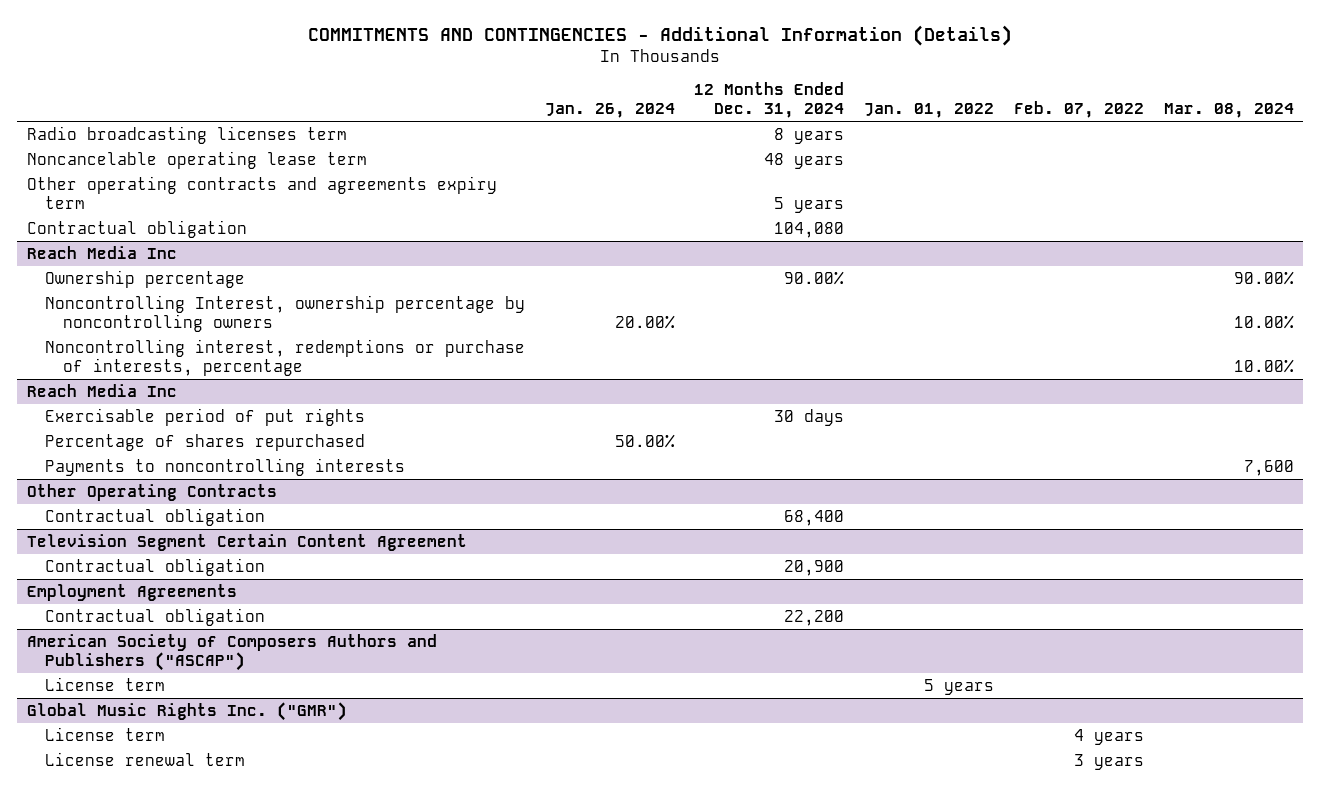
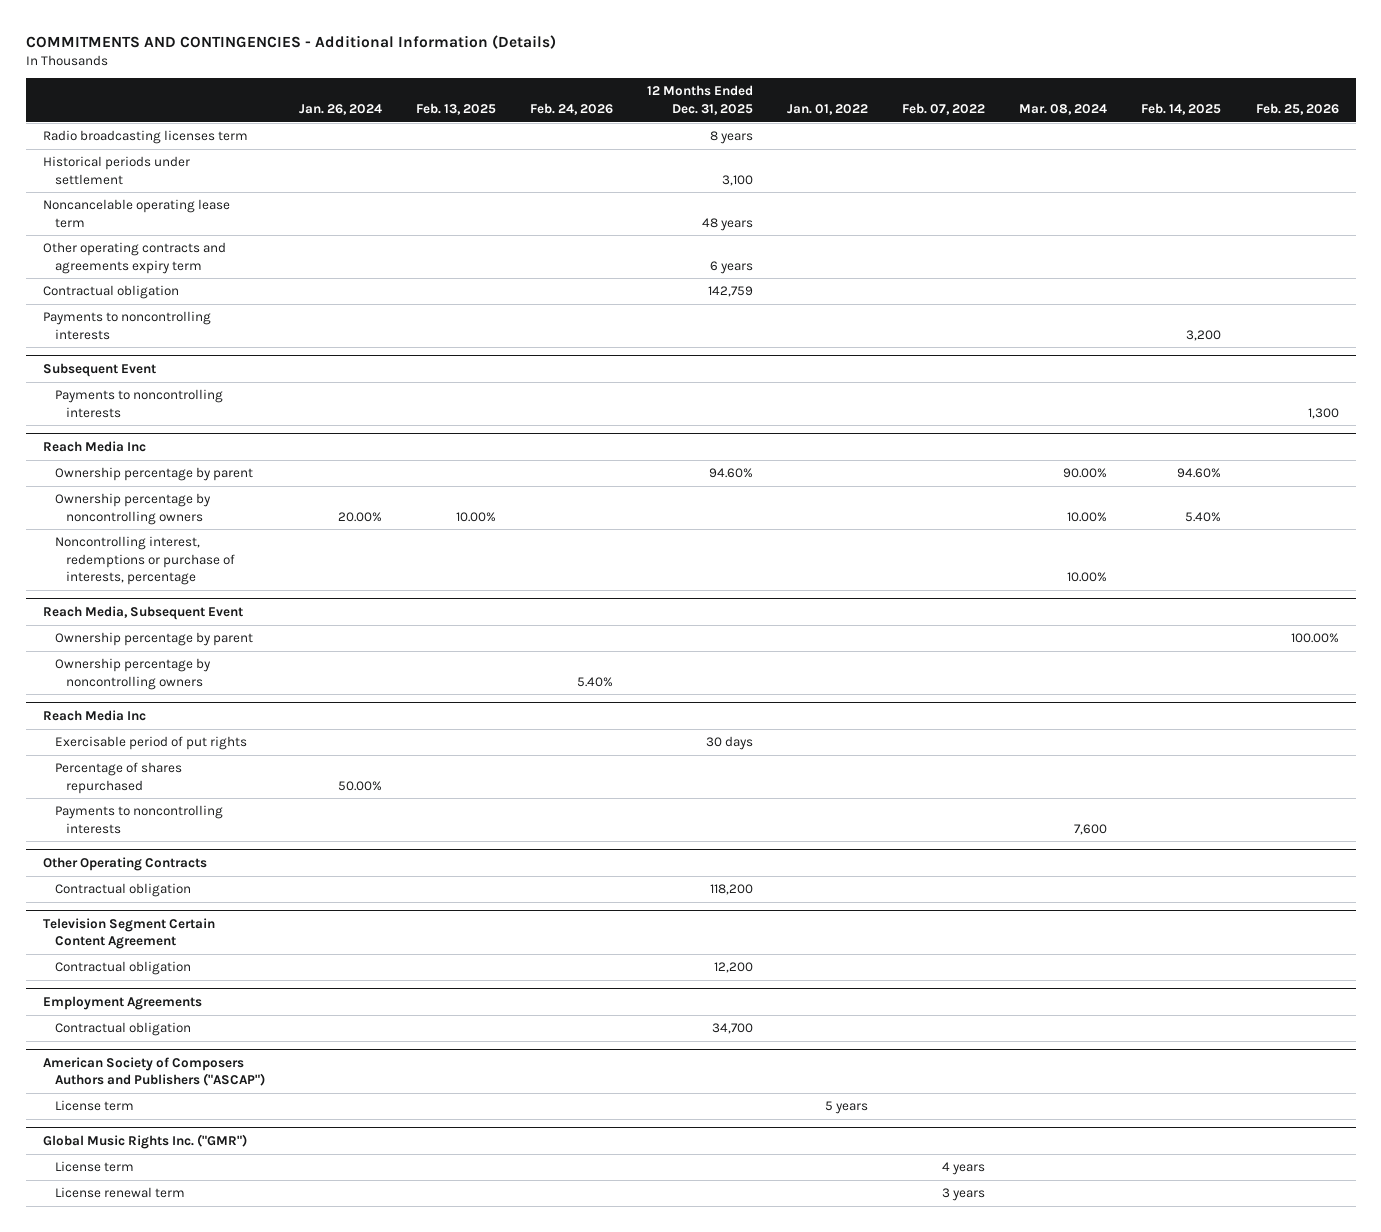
[694,81,845,119] 12 Months Ended Dec. 31, 2024 -> none
none -> [415,102,496,115] Feb. 13, 2025
none -> [529,102,613,115] Feb. 24, 2026
none -> [646,85,753,115] 12 Months Ended Dec. 31, 2025
none -> [1141,102,1222,115] Feb. 14, 2025
none -> [1255,102,1339,115] Feb. 25, 2026
none -> [42,156,190,185] Historical periods under settlement
none -> [42,311,211,340] Payments to noncontrolling interests
none -> [42,362,156,377] Subsequent Event
none -> [54,389,223,418] Payments to noncontrolling interests
[44,269,245,288] Ownership percentage -> [54,467,253,482] Ownership percentage by parent
[44,294,525,333] Noncontrolling Interest, ownership percentage by noncontrolling owners -> [54,493,211,525] Ownership percentage by noncontrolling owners
none -> [42,605,243,620] Reach Media, Subsequent Event
none -> [54,632,253,647] Ownership percentage by parent
none -> [54,658,211,690] Ownership percentage by noncontrolling owners

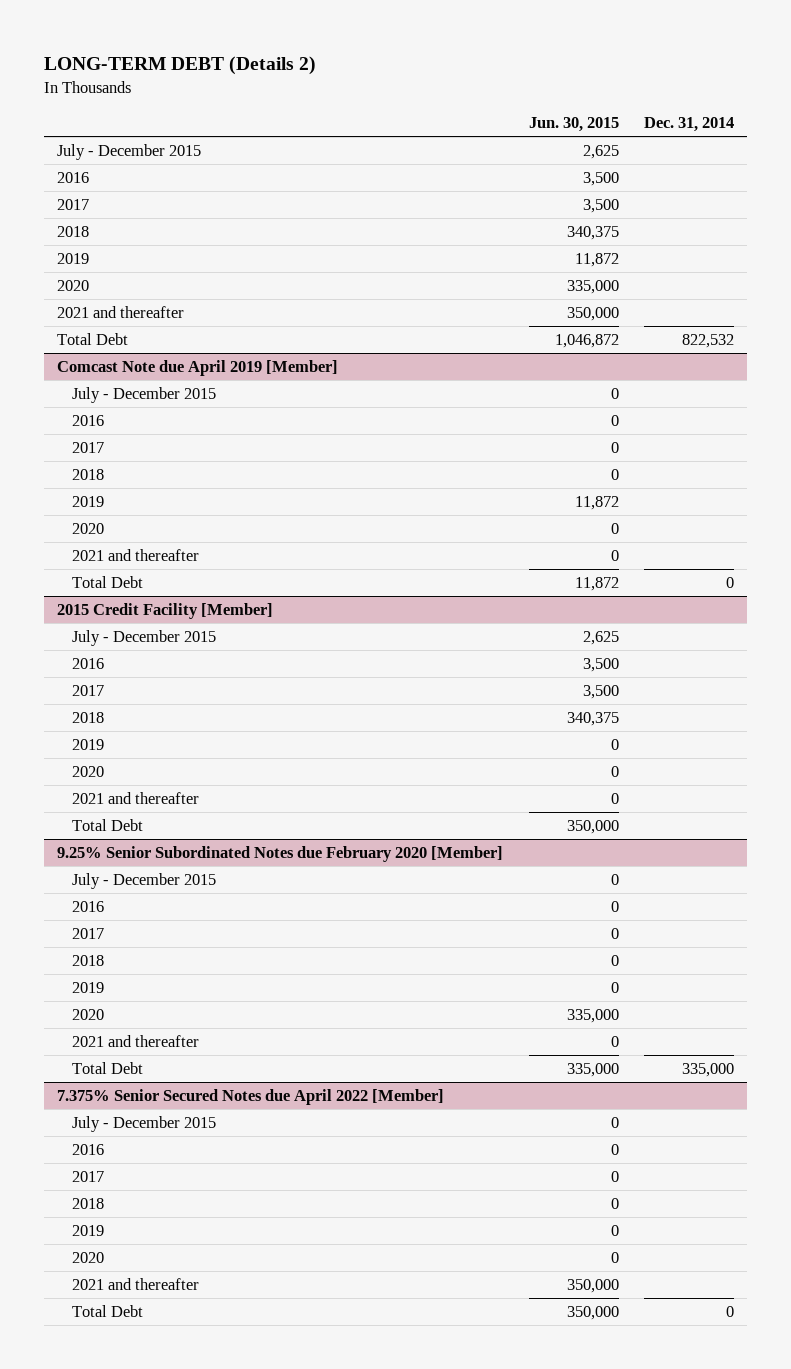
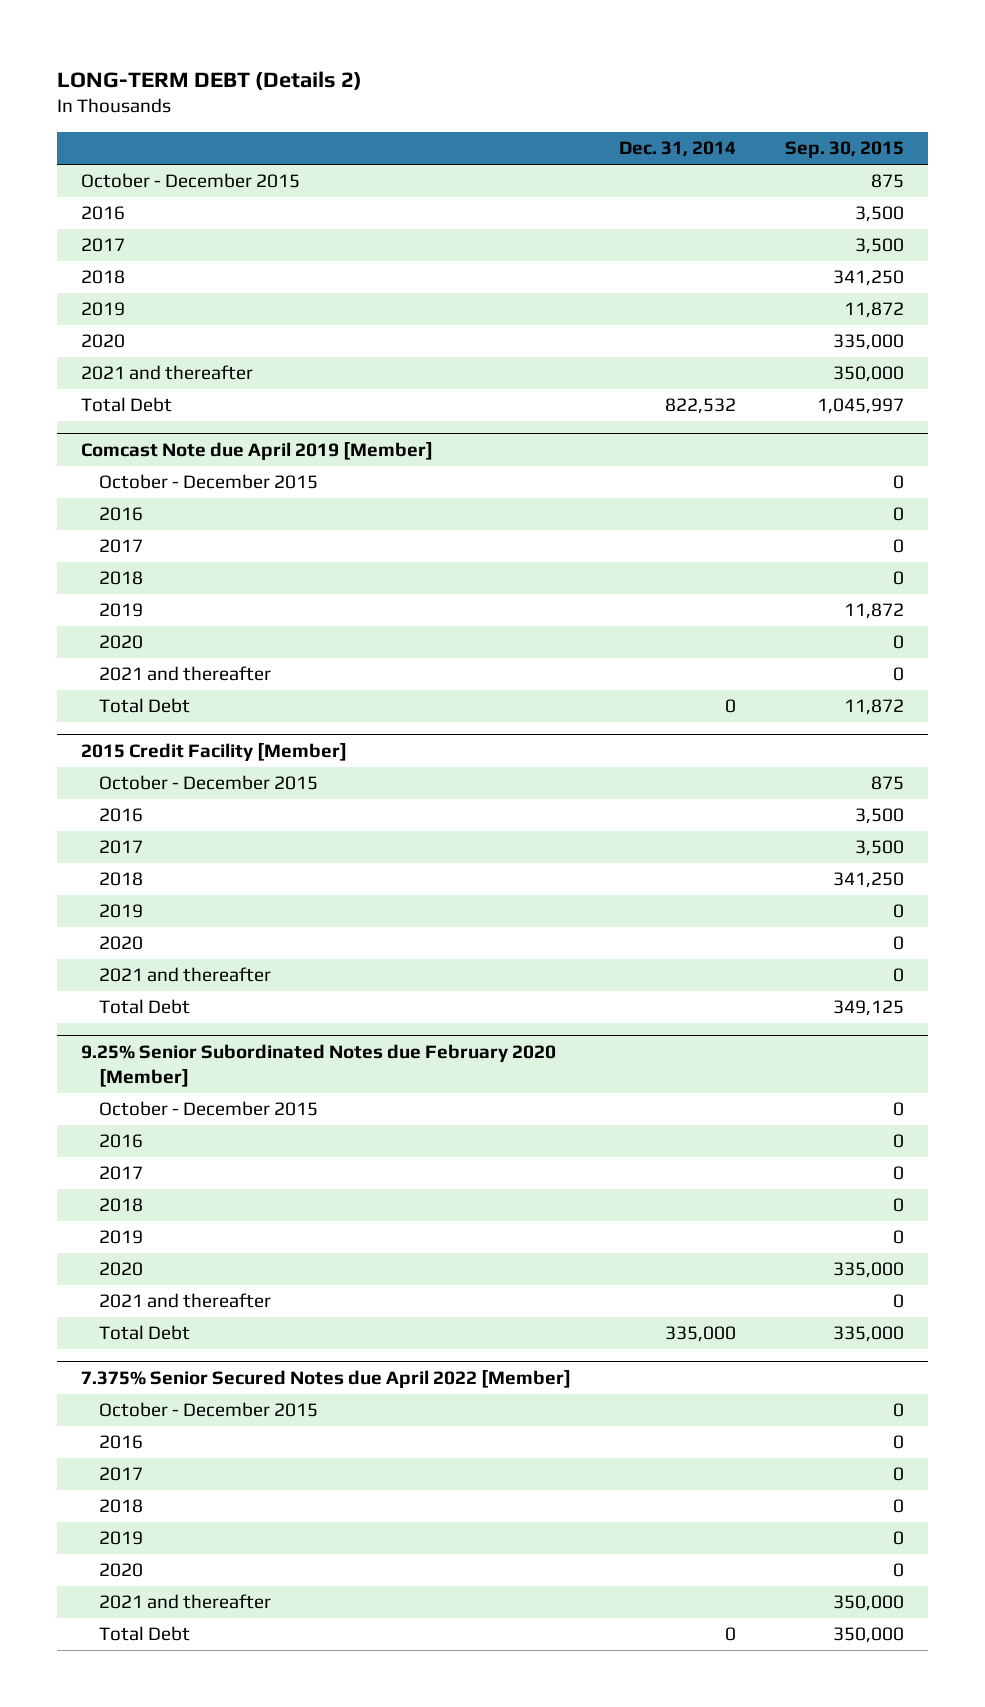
[528,117,619,133] Jun. 30, 2015 -> none
none -> [784,141,904,159] Sep. 30, 2015
[56,143,201,160] July - December 2015 -> [80,173,300,189] October - December 2015
[71,386,216,403] July - December 2015 -> [98,474,318,490] October - December 2015
[71,629,216,646] July - December 2015 -> [98,775,318,791] October - December 2015
[71,872,216,889] July - December 2015 -> [98,1101,318,1117] October - December 2015
[71,1115,216,1132] July - December 2015 -> [98,1402,318,1418] October - December 2015

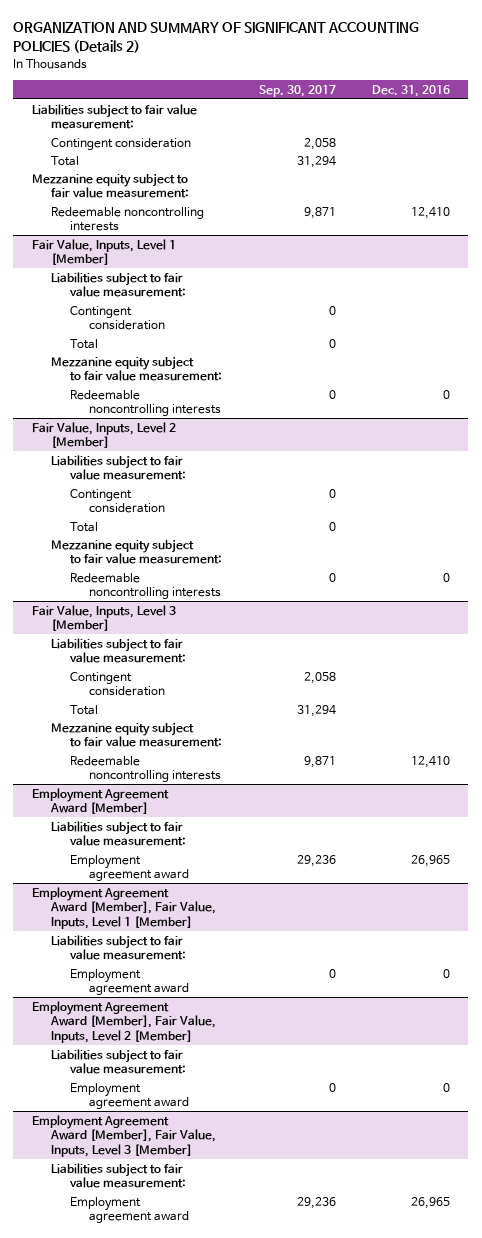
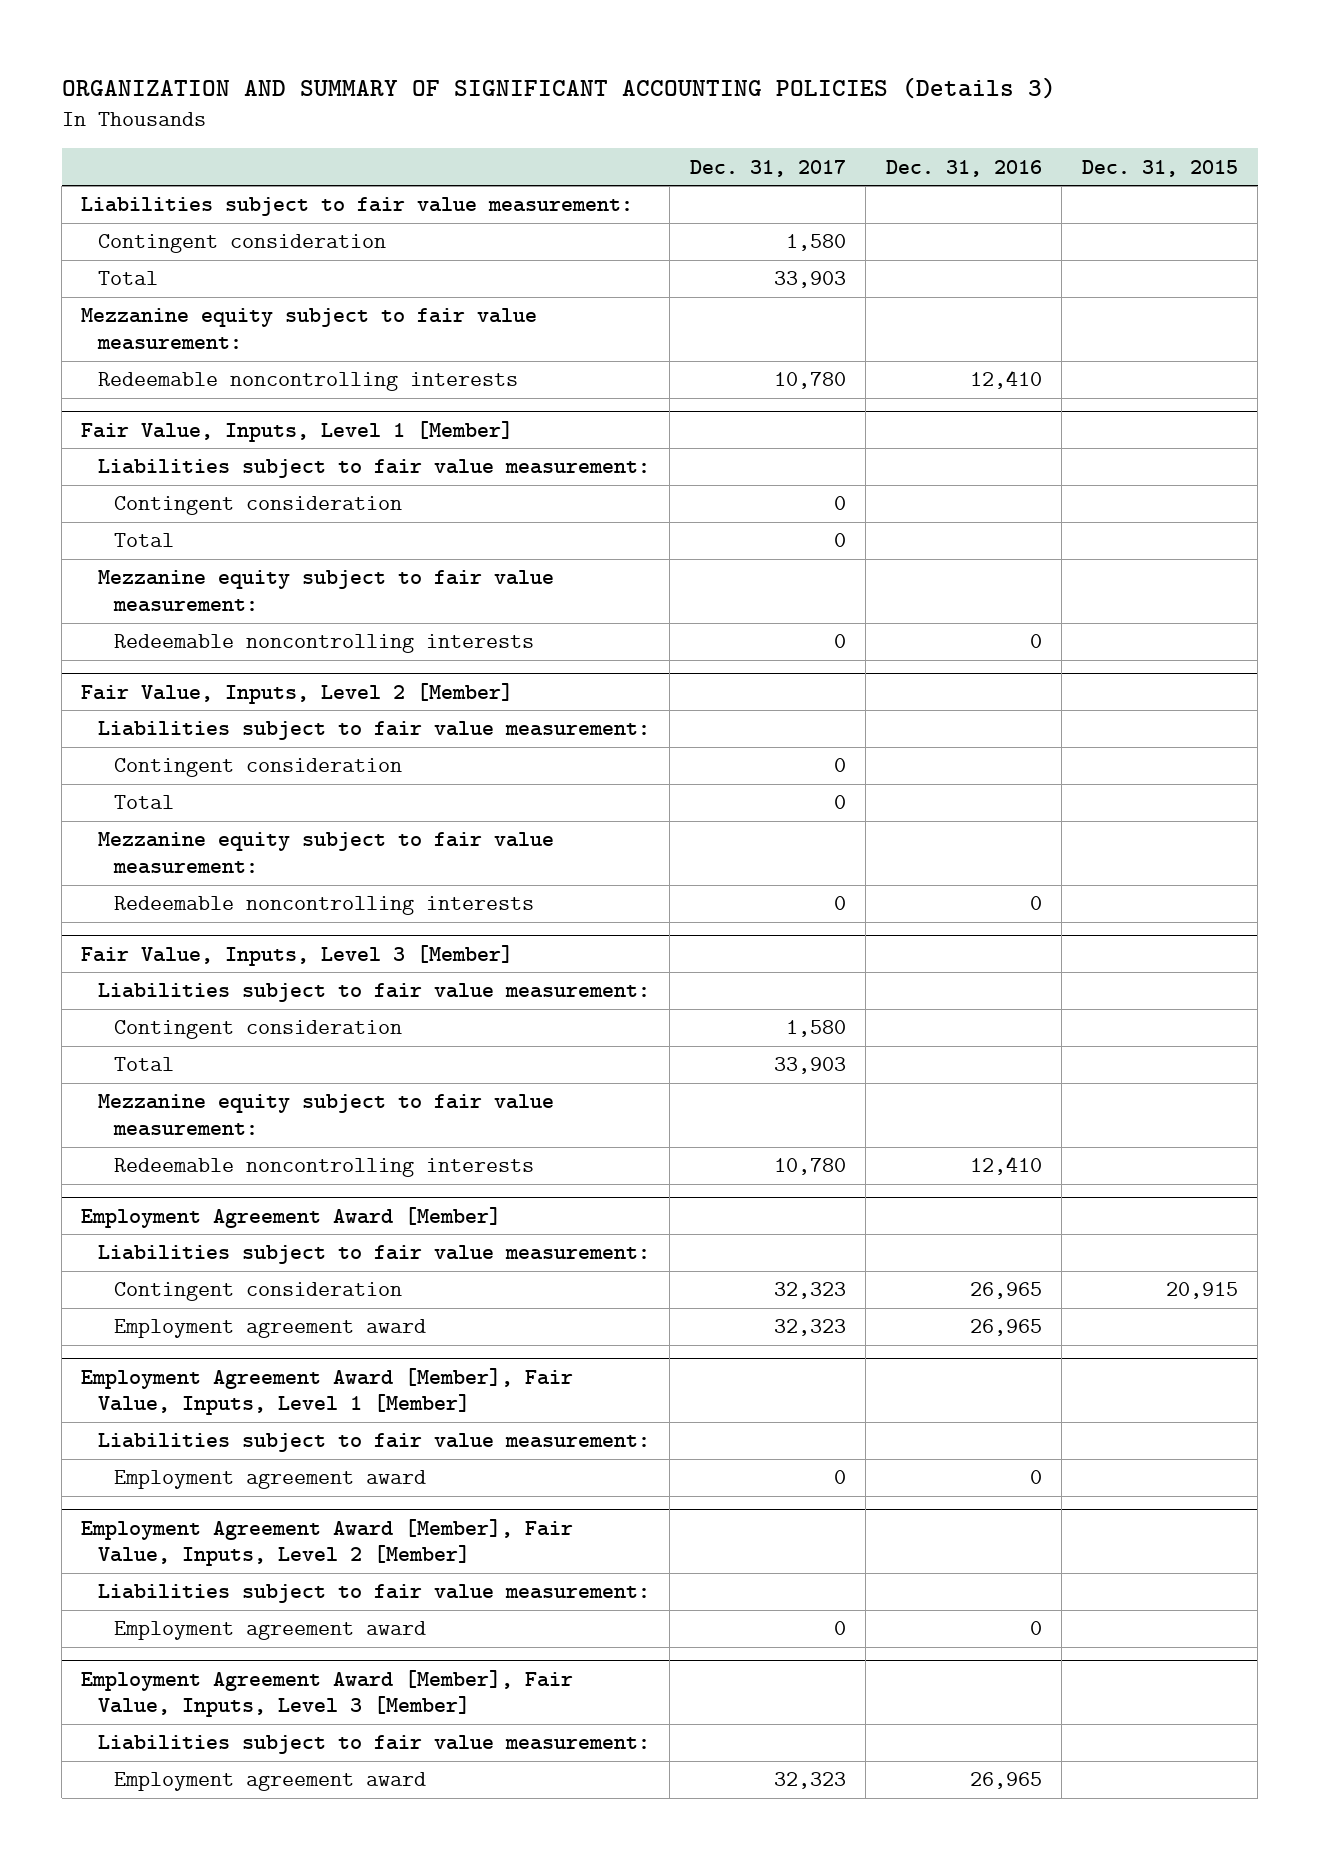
[13,22,420,54] ORGANIZATION AND SUMMARY OF SIGNIFICANT ACCOUNTING POLICIES (Details 2) -> [61,77,1056,100] ORGANIZATION AND SUMMARY OF SIGNIFICANT ACCOUNTING POLICIES (Details 3)
[258,84,336,97] Sep. 30, 2017 -> none
none -> [689,159,846,177] Dec. 31, 2017
none -> [1081,159,1238,177] Dec. 31, 2015
none -> [114,1282,403,1302] Contingent consideration

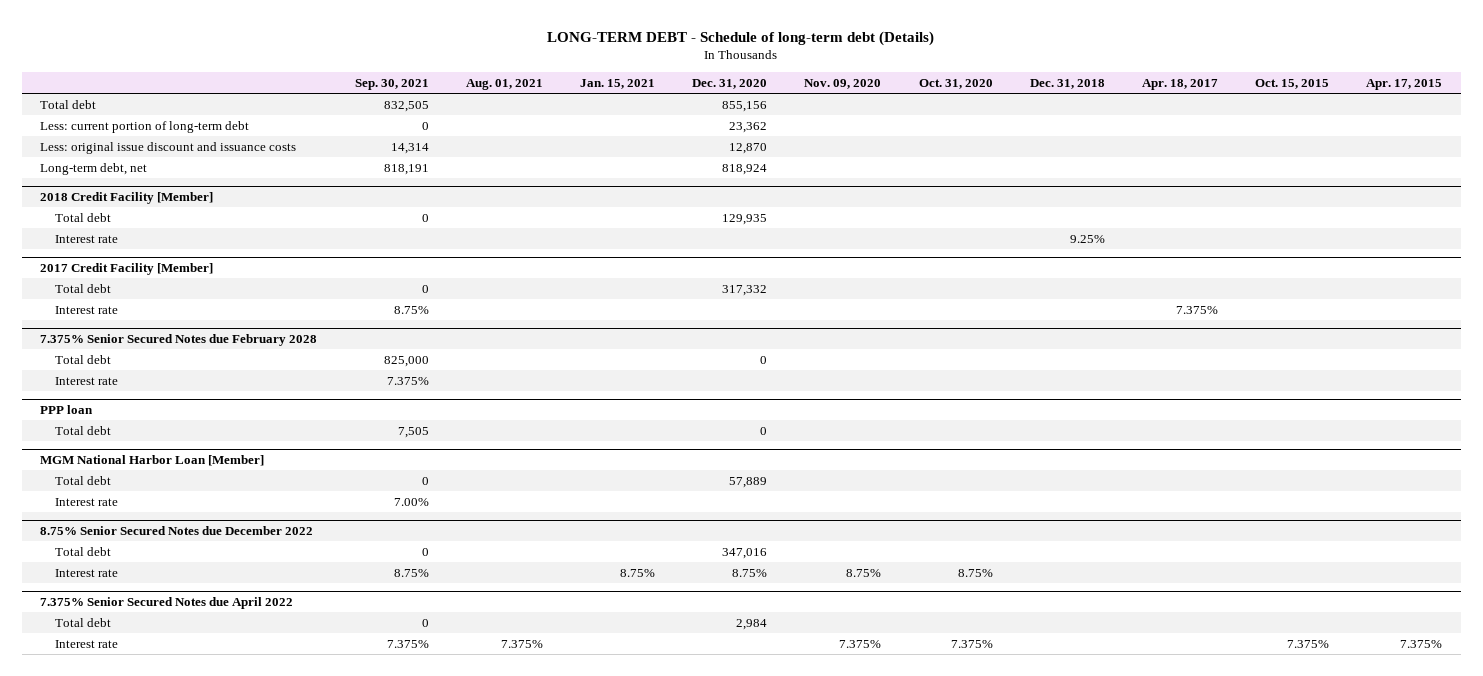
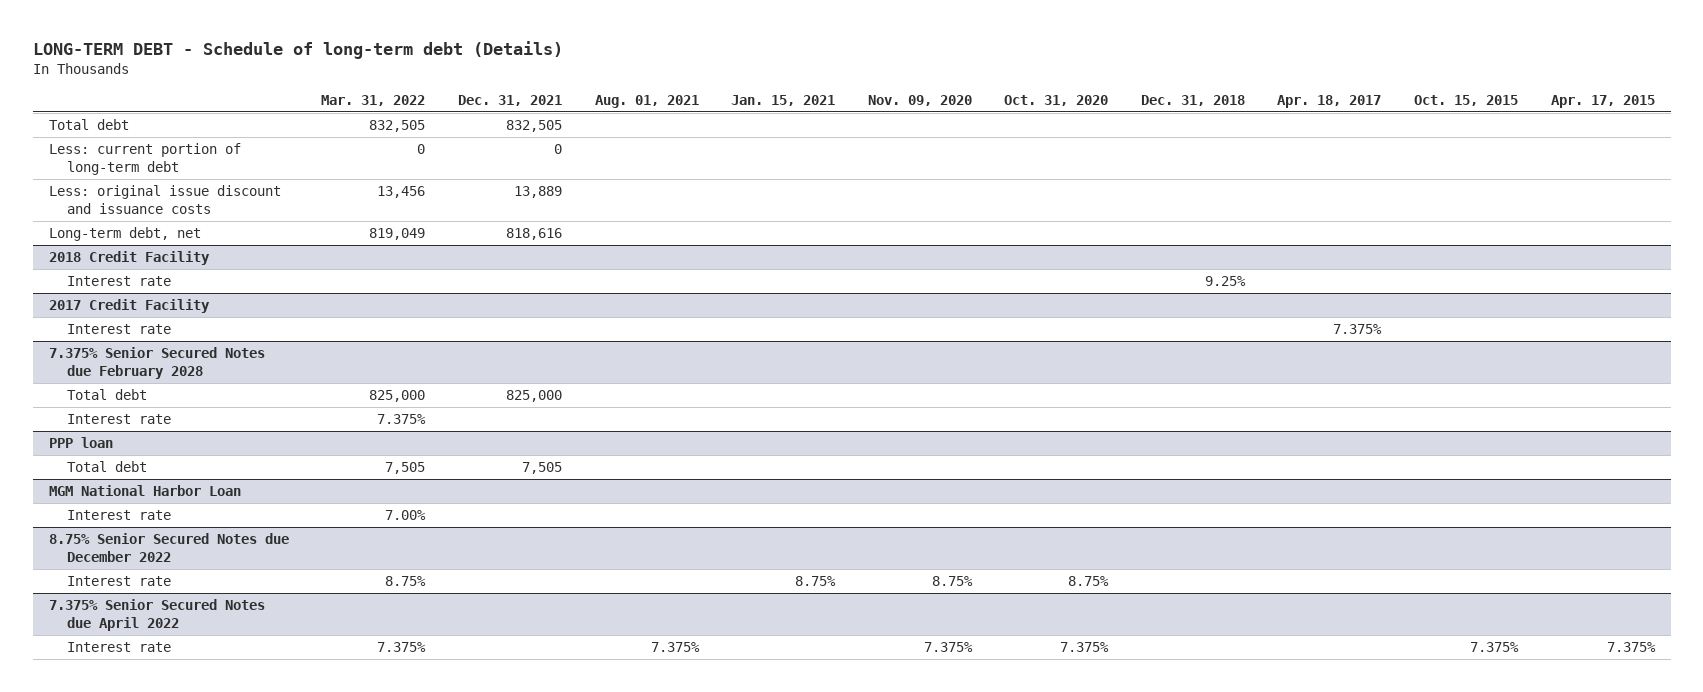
[354,78,429,90] Sep. 30, 2021 -> none
[692,78,768,89] Dec. 31, 2020 -> none
none -> [321,94,426,106] Mar. 31, 2022
none -> [457,94,562,106] Dec. 31, 2021
[55,212,112,222] Total debt -> none
[40,191,214,204] 2018 Credit Facility [Member] -> [48,251,210,266] 2018 Credit Facility
[55,283,112,293] Total debt -> none
[40,262,214,275] 2017 Credit Facility [Member] -> [48,299,210,314] 2017 Credit Facility
[55,475,112,485] Total debt -> none
[40,454,265,466] MGM National Harbor Loan [Member] -> [48,485,241,497] MGM National Harbor Loan
[55,546,112,556] Total debt -> none
[55,617,112,627] Total debt -> none

